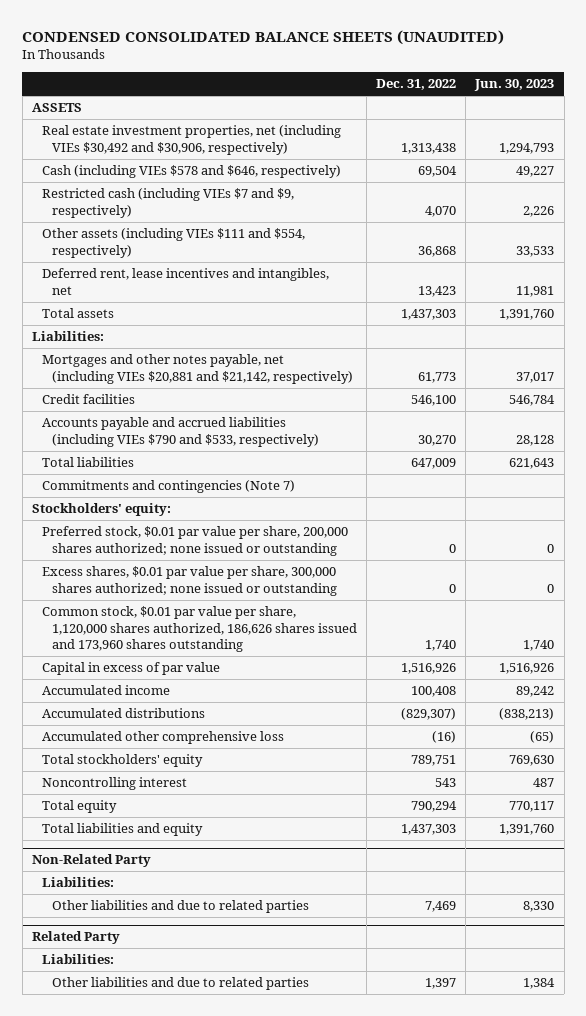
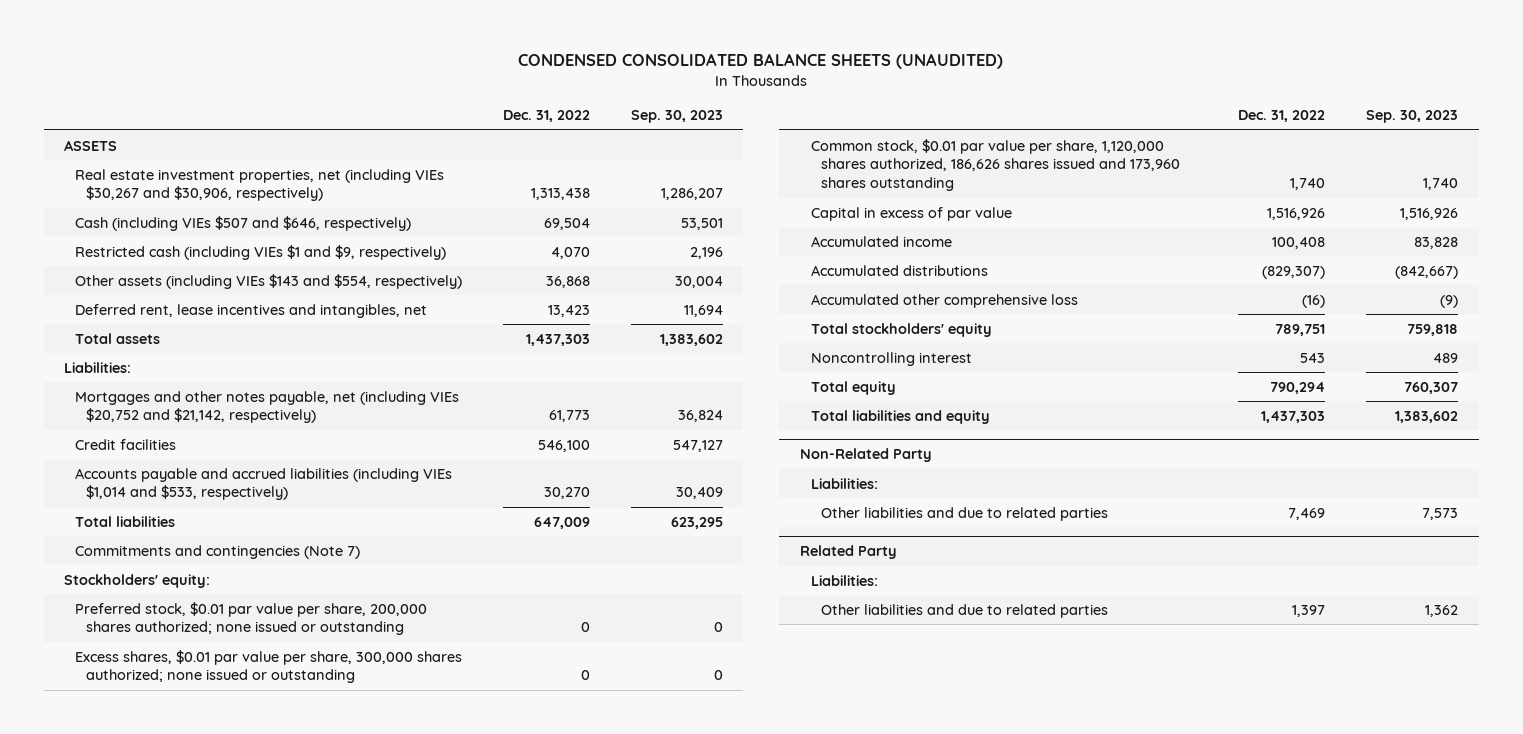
[474,79,555,92] Jun. 30, 2023 -> none
none -> [630,110,723,124] Sep. 30, 2023
[41,125,341,155] Real estate investment properties, net (including VIEs $30,492 and $30,906, respectively) -> [75,168,445,202] Real estate investment properties, net (including VIEs $30,267 and $30,906, respectively)
[41,165,341,179] Cash (including VIEs $578 and $646, respectively) -> [75,215,412,231] Cash (including VIEs $507 and $646, respectively)
[41,188,294,218] Restricted cash (including VIEs $7 and $9, respectively) -> [75,244,447,260] Restricted cash (including VIEs $1 and $9, respectively)
[41,228,305,258] Other assets (including VIEs $111 and $554, respectively) -> [75,273,463,289] Other assets (including VIEs $143 and $554, respectively)
[41,354,353,384] Mortgages and other notes payable, net (including VIEs $20,881 and $21,142, respectively) -> [75,390,460,424] Mortgages and other notes payable, net (including VIEs $20,752 and $21,142, respectively)
[41,417,319,447] Accounts payable and accrued liabilities (including VIEs $790 and $533, respectively) -> [75,467,453,501] Accounts payable and accrued liabilities (including VIEs $1,014 and $533, respectively)

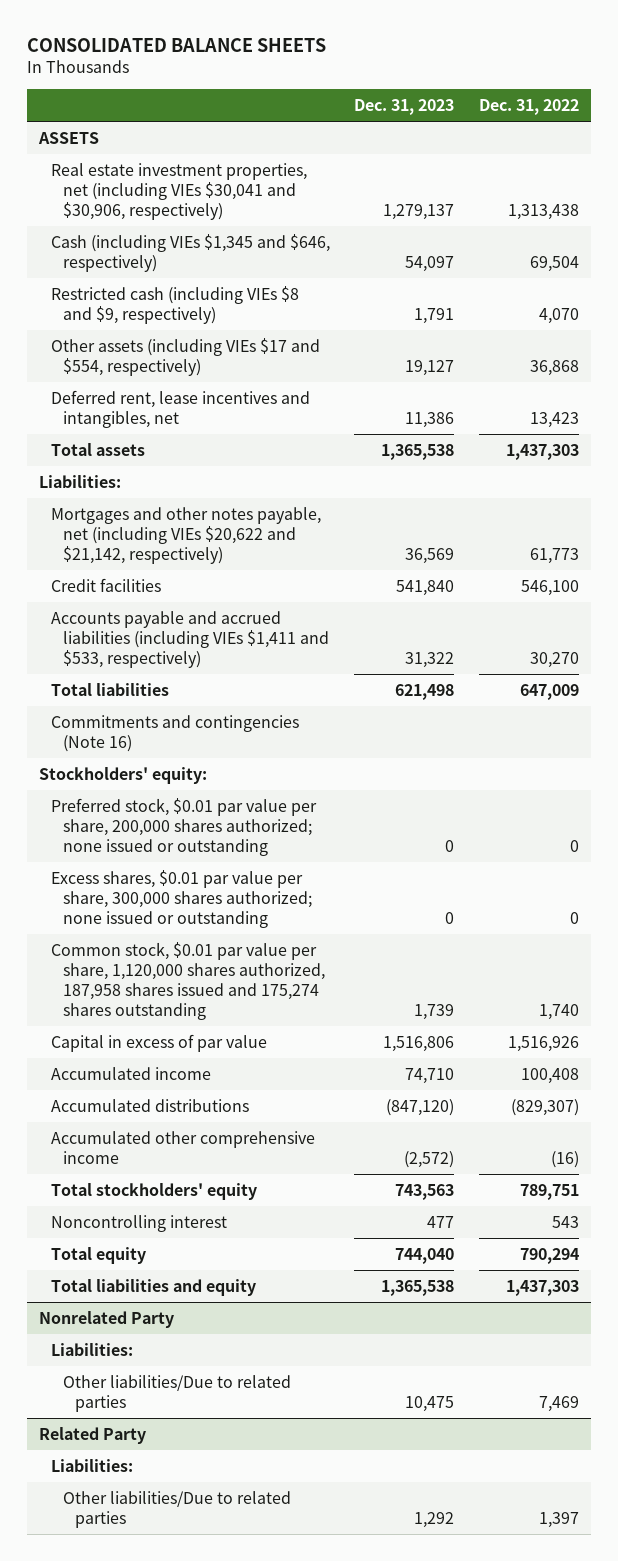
[518,53,1004,70] CONDENSED CONSOLIDATED BALANCE SHEETS (UNAUDITED) -> [27,37,327,52] CONSOLIDATED BALANCE SHEETS
[630,110,723,124] Sep. 30, 2023 -> none
none -> [354,98,455,115] Dec. 31, 2023
[75,168,445,202] Real estate investment properties, net (including VIEs $30,267 and $30,906, respectively) -> [51,162,308,220] Real estate investment properties, net (including VIEs $30,041 and $30,906, respectively)
[75,215,412,231] Cash (including VIEs $507 and $646, respectively) -> [51,233,331,272] Cash (including VIEs $1,345 and $646, respectively)
[75,244,447,260] Restricted cash (including VIEs $1 and $9, respectively) -> [51,285,300,324] Restricted cash (including VIEs $8 and $9, respectively)
[75,273,463,289] Other assets (including VIEs $143 and $554, respectively) -> [51,337,321,376] Other assets (including VIEs $17 and $554, respectively)
[75,390,460,424] Mortgages and other notes payable, net (including VIEs $20,752 and $21,142, respectively) -> [51,506,322,564] Mortgages and other notes payable, net (including VIEs $20,622 and $21,142, respectively)
[75,467,453,501] Accounts payable and accrued liabilities (including VIEs $1,014 and $533, respectively) -> [51,610,329,668] Accounts payable and accrued liabilities (including VIEs $1,411 and $533, respectively)
[75,544,361,559] Commitments and contingencies (Note 7) -> [51,714,300,752] Commitments and contingencies (Note 16)
[810,138,1181,192] Common stock, $0.01 par value per share, 1,120,000 shares authorized, 186,626 shares issued and 173,960 shares outstanding -> [51,941,325,1020] Common stock, $0.01 par value per share, 1,120,000 shares authorized, 187,958 shares issued and 175,274 shares outstanding
[810,293,1078,308] Accumulated other comprehensive loss -> [51,1130,316,1164] Accumulated other comprehensive income
[799,448,932,463] Non-Related Party -> [39,1310,175,1328] Nonrelated Party
[821,506,1109,521] Other liabilities and due to related parties -> [62,1374,291,1412] Other liabilities/Due to related parties
[821,603,1109,618] Other liabilities and due to related parties -> [62,1490,291,1528] Other liabilities/Due to related parties

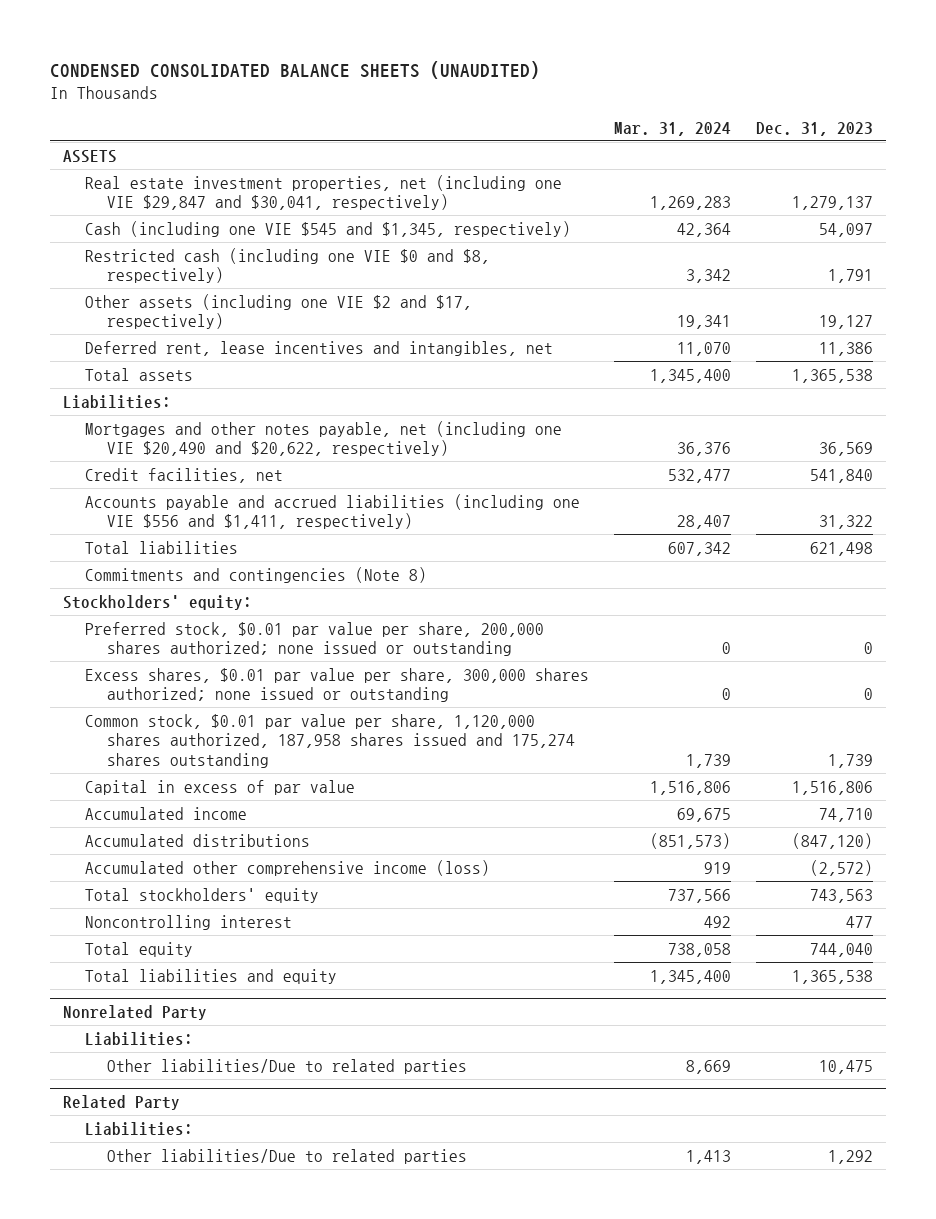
[27,37,327,52] CONSOLIDATED BALANCE SHEETS -> [50,60,541,79] CONDENSED CONSOLIDATED BALANCE SHEETS (UNAUDITED)
[478,98,579,115] Dec. 31, 2022 -> none
none -> [613,121,731,136] Mar. 31, 2024
[51,162,308,220] Real estate investment properties, net (including VIEs $30,041 and $30,906, respectively) -> [84,174,562,211] Real estate investment properties, net (including one VIE $29,847 and $30,041, respectively)
[51,233,331,272] Cash (including VIEs $1,345 and $646, respectively) -> [84,220,571,237] Cash (including one VIE $545 and $1,345, respectively)
[51,285,300,324] Restricted cash (including VIEs $8 and $9, respectively) -> [84,247,490,284] Restricted cash (including one VIE $0 and $8, respectively)
[51,337,321,376] Other assets (including VIEs $17 and $554, respectively) -> [84,293,472,330] Other assets (including one VIE $2 and $17, respectively)
[51,506,322,564] Mortgages and other notes payable, net (including VIEs $20,622 and $21,142, respectively) -> [84,420,562,457] Mortgages and other notes payable, net (including one VIE $20,490 and $20,622, respectively)
[51,577,162,592] Credit facilities -> [84,467,283,483] Credit facilities, net
[51,610,329,668] Accounts payable and accrued liabilities (including VIEs $1,411 and $533, respectively) -> [84,493,580,530] Accounts payable and accrued liabilities (including one VIE $556 and $1,411, respectively)
[51,714,300,752] Commitments and contingencies (Note 16) -> [84,566,427,583] Commitments and contingencies (Note 8)
[51,1130,316,1164] Accumulated other comprehensive income -> [84,859,490,876] Accumulated other comprehensive income (loss)

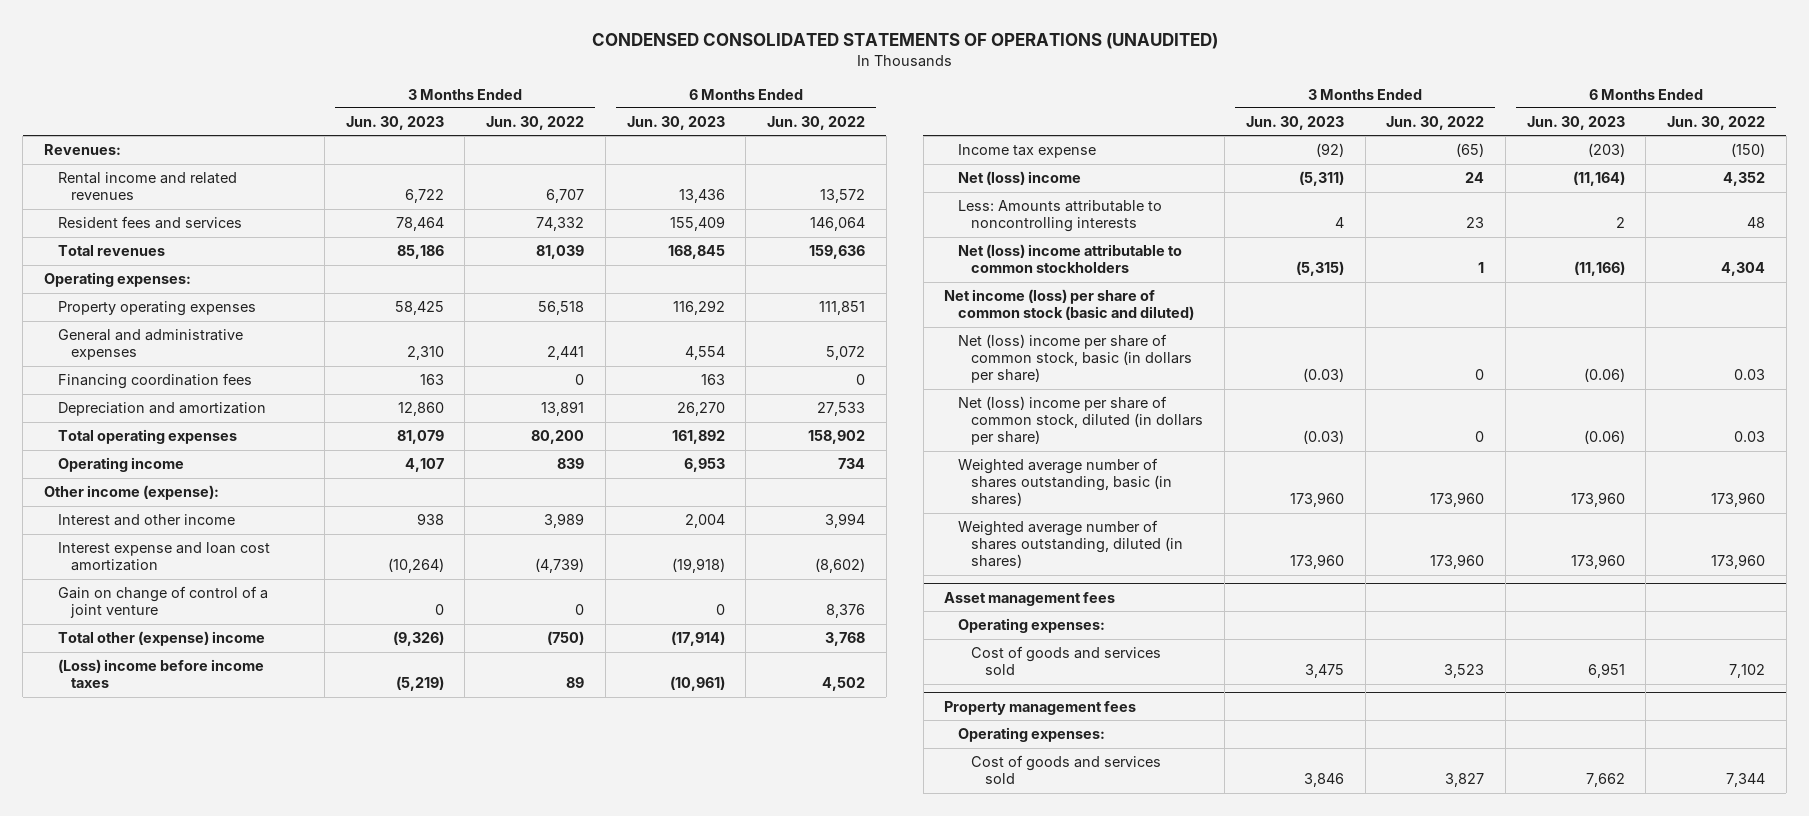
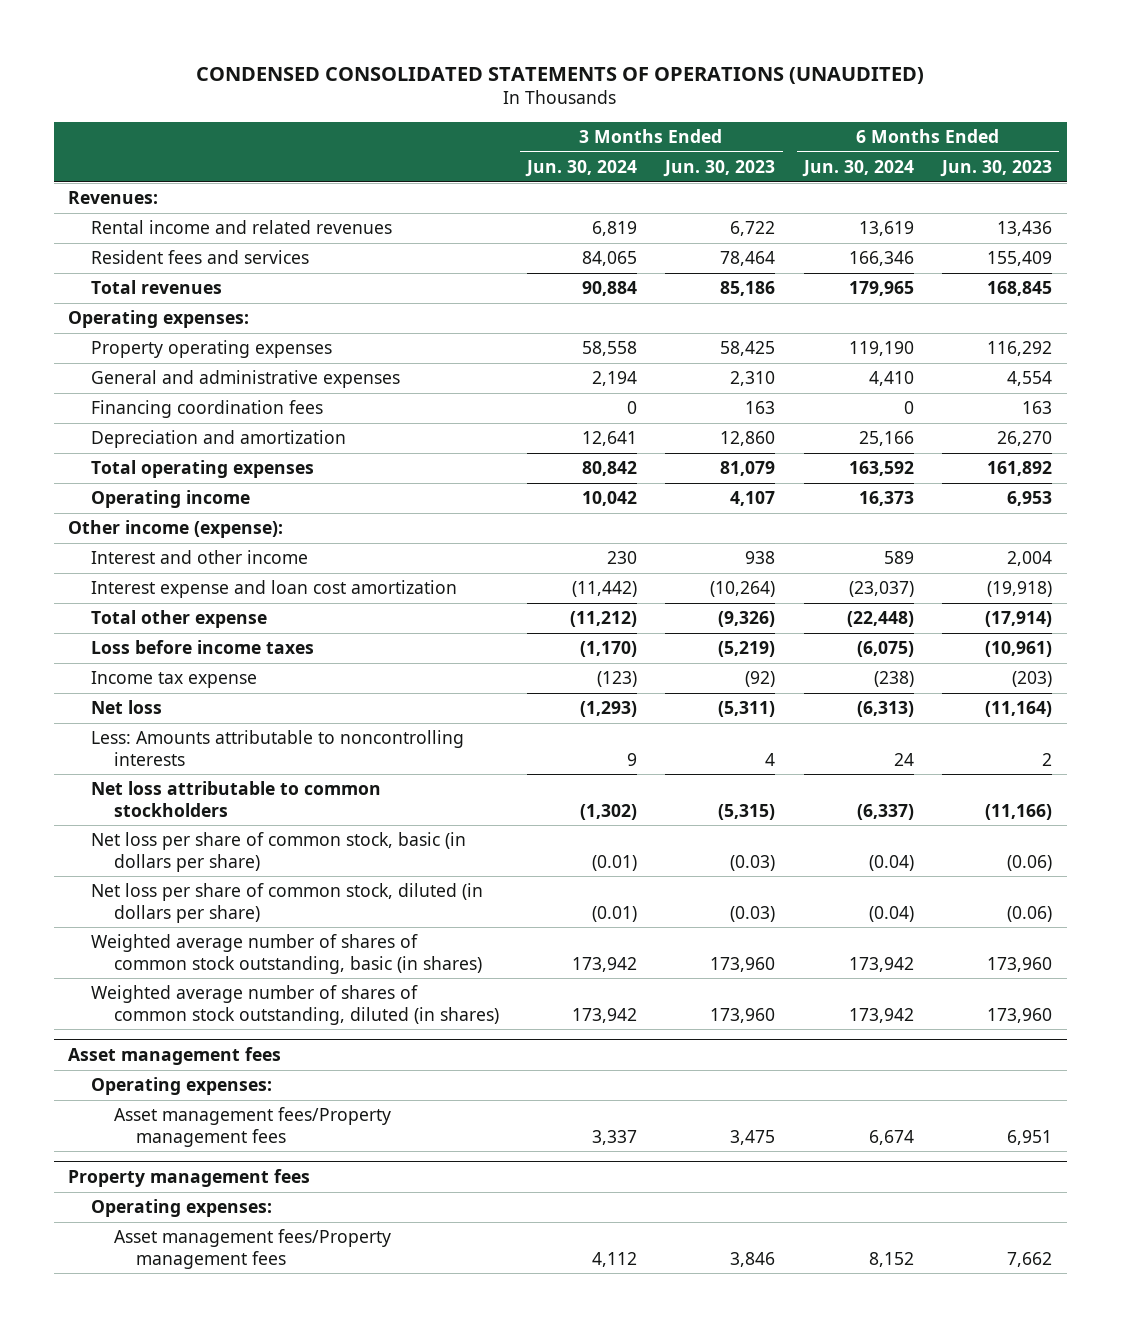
[486,116,585,131] Jun. 30, 2022 -> none
[767,116,866,131] Jun. 30, 2022 -> none
none -> [525,159,638,177] Jun. 30, 2024
none -> [801,159,914,177] Jun. 30, 2024
[57,586,268,619] Gain on change of control of a joint venture -> none
[57,631,265,647] Total other (expense) income -> [90,610,267,629] Total other expense
[57,659,264,689] (Loss) income before income taxes -> [90,640,314,655] Loss before income taxes
[957,171,1081,186] Net (loss) income -> [90,700,162,715] Net loss
[944,289,1194,321] Net income (loss) per share of common stock (basic and diluted) -> none
[957,244,1182,274] Net (loss) income attributable to common stockholders -> [90,781,381,817] Net loss attributable to common stockholders
[957,334,1193,384] Net (loss) income per share of common stock, basic (in dollars per share) -> [90,832,466,872] Net loss per share of common stock, basic (in dollars per share)
[957,396,1204,446] Net (loss) income per share of common stock, diluted (in dollars per share) -> [90,883,483,923] Net loss per share of common stock, diluted (in dollars per share)
[957,458,1173,507] Weighted average number of shares outstanding, basic (in shares) -> [90,934,482,974] Weighted average number of shares of common stock outstanding, basic (in shares)
[957,520,1184,569] Weighted average number of shares outstanding, diluted (in shares) -> [90,985,499,1025] Weighted average number of shares of common stock outstanding, diluted (in shares)
[971,646,1162,676] Cost of goods and services sold -> [113,1107,391,1147] Asset management fees/Property management fees
[971,755,1162,785] Cost of goods and services sold -> [113,1229,391,1269] Asset management fees/Property management fees

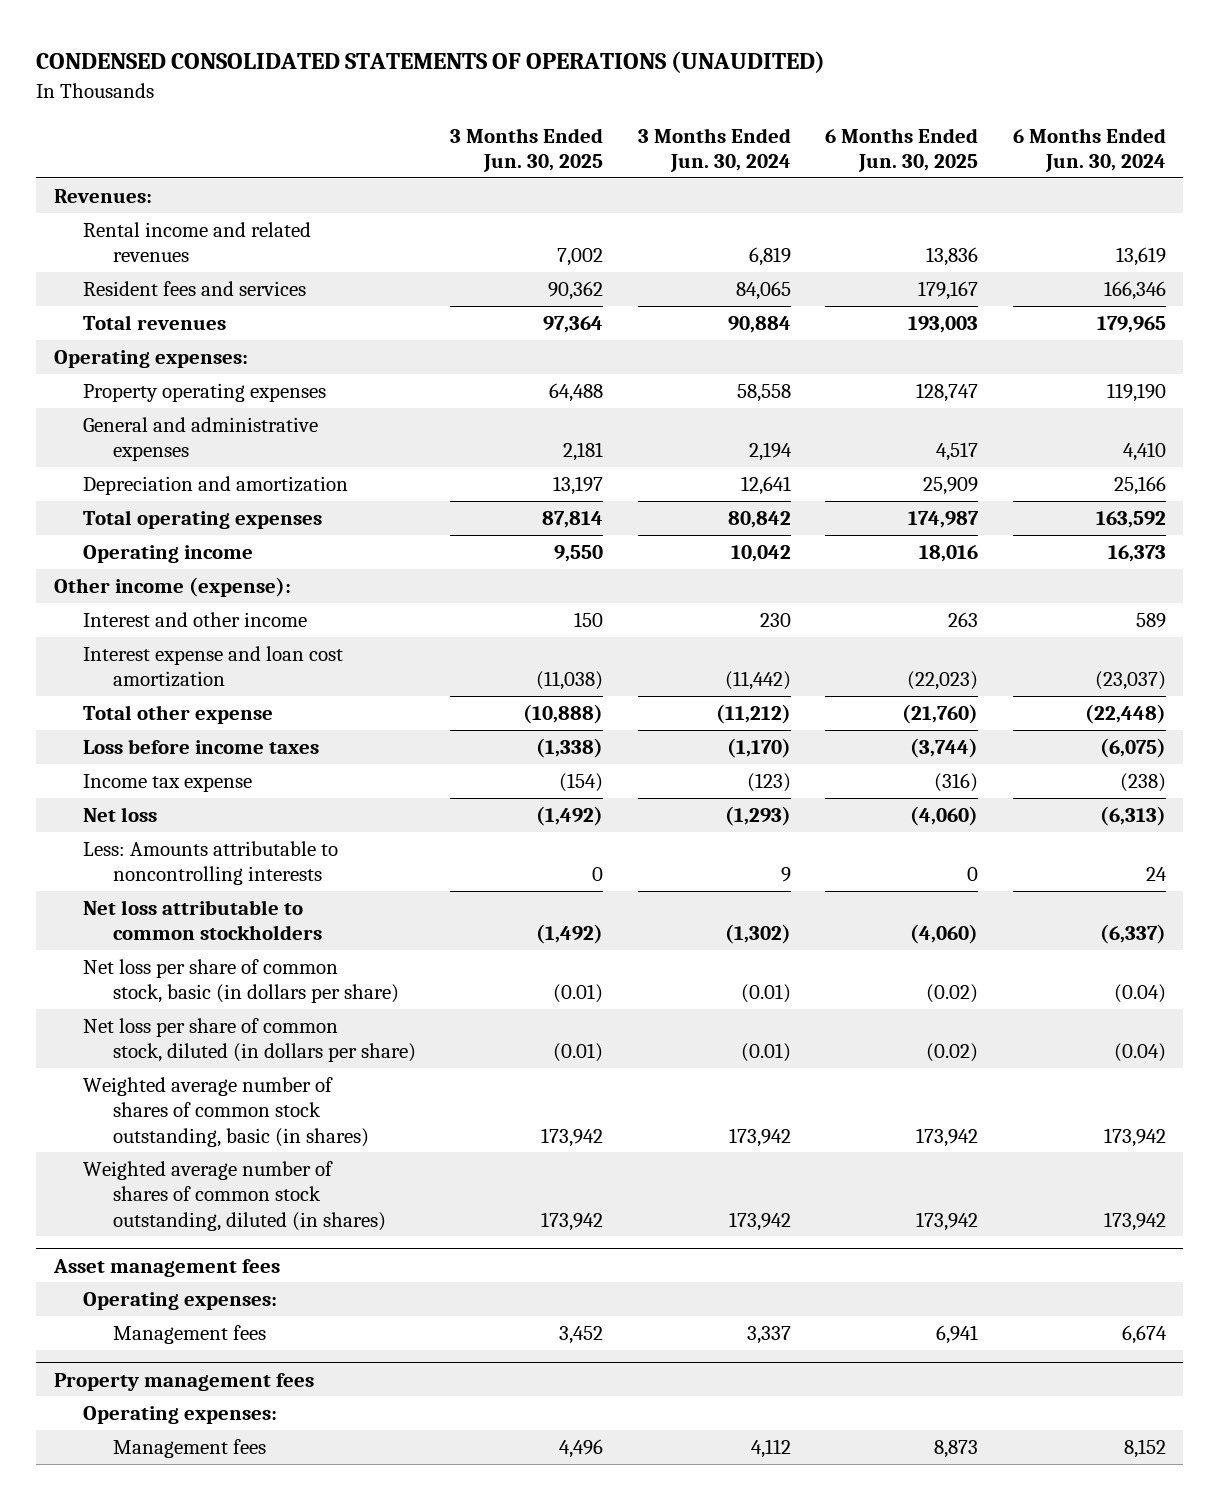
[663,159,776,177] Jun. 30, 2023 -> none
[940,159,1053,177] Jun. 30, 2023 -> none
none -> [450,127,604,172] 3 Months Ended Jun. 30, 2025
none -> [825,127,979,172] 6 Months Ended Jun. 30, 2025
[90,400,323,419] Financing coordination fees -> none
[113,1107,391,1147] Asset management fees/Property management fees -> [113,1324,267,1344] Management fees
[113,1229,391,1269] Asset management fees/Property management fees -> [113,1438,267,1458] Management fees

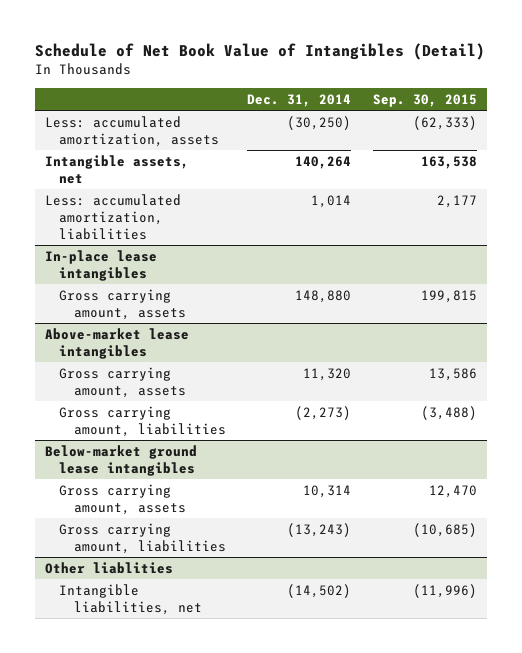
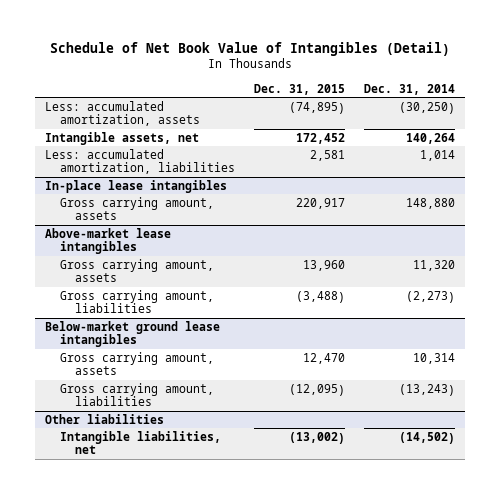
[372,93,477,107] Sep. 30, 2015 -> none
none -> [253,83,345,95] Dec. 31, 2015
[45,561,174,574] Other liablities -> [44,413,164,424] Other liabilities

